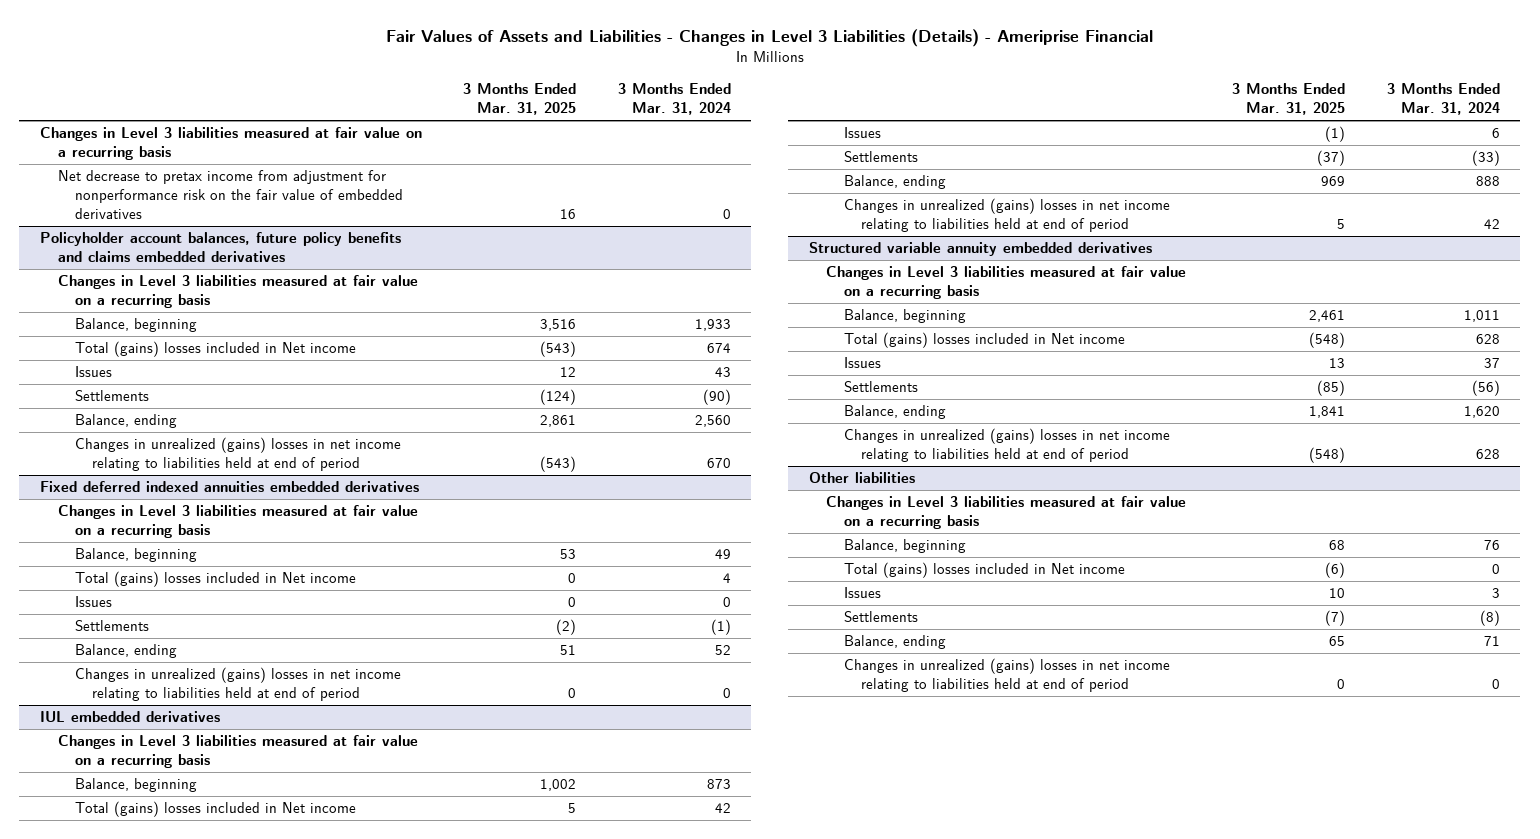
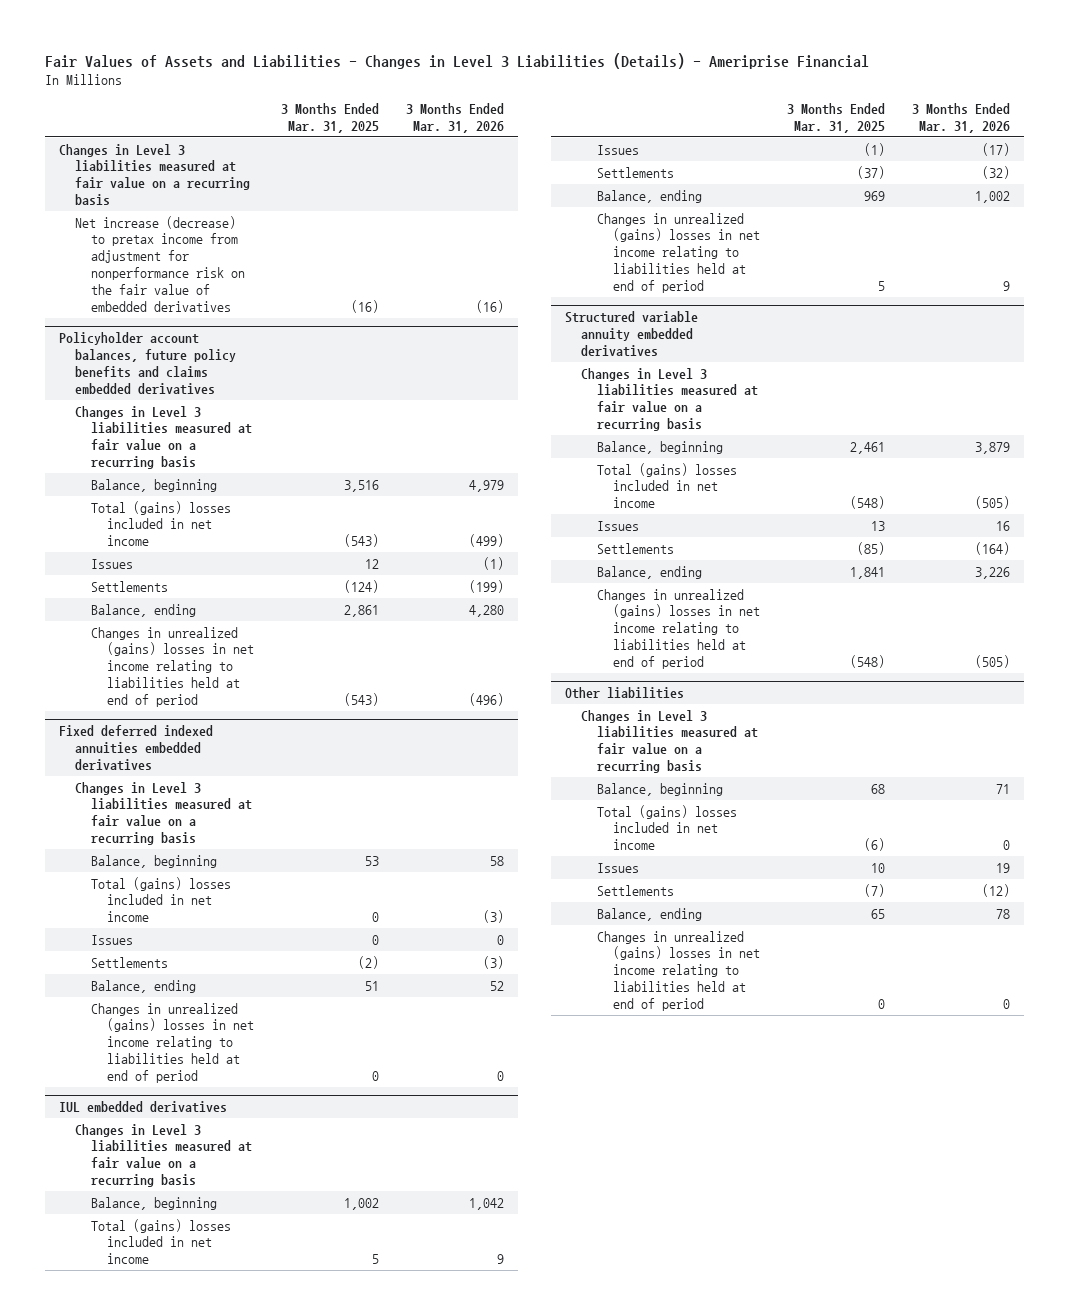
[617,83,731,116] 3 Months Ended Mar. 31, 2024 -> none
none -> [406,102,505,133] 3 Months Ended Mar. 31, 2026
[57,170,403,219] Net decrease to pretax income from adjustment for nonperformance risk on the fair value of embedded derivatives -> [74,215,246,312] Net increase (decrease) to pretax income from adjustment for nonperformance risk on the fair value of embedded derivatives
[560,208,577,219] 16 -> [351,299,380,313] (16)
[74,341,356,358] Total (gains) losses included in Net income -> [91,500,232,547] Total (gains) losses included in net income
[74,571,356,588] Total (gains) losses included in Net income -> [91,876,232,923] Total (gains) losses included in net income
[74,801,356,818] Total (gains) losses included in Net income -> [91,1218,232,1265] Total (gains) losses included in net income
[843,332,1125,349] Total (gains) losses included in Net income -> [596,462,737,509] Total (gains) losses included in net income
[843,562,1125,579] Total (gains) losses included in Net income -> [596,804,737,851] Total (gains) losses included in net income

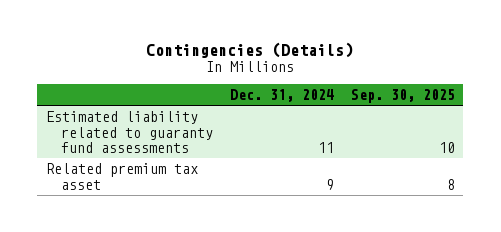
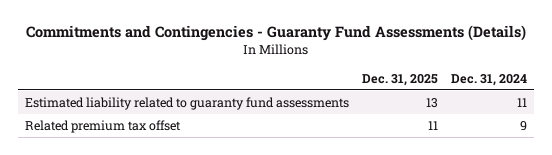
[146,41,354,58] Contingencies (Details) -> [25,25,526,42] Commitments and Contingencies - Guaranty Fund Assessments (Details)
[350,88,455,103] Sep. 30, 2025 -> none
none -> [361,73,438,86] Dec. 31, 2025
[45,163,198,190] Related premium tax asset -> [24,120,181,134] Related premium tax offset

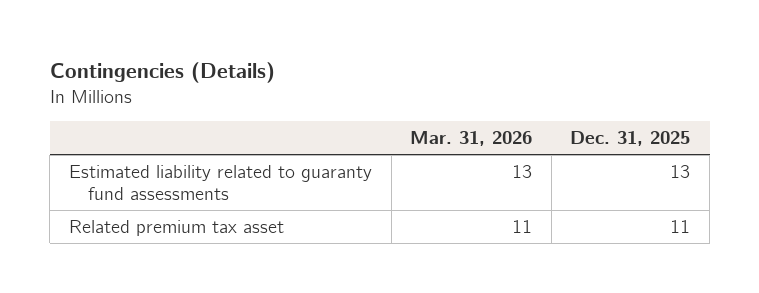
[25,25,526,42] Commitments and Contingencies - Guaranty Fund Assessments (Details) -> [49,62,275,84] Contingencies (Details)
[451,73,528,86] Dec. 31, 2024 -> none
none -> [410,131,533,147] Mar. 31, 2026
[24,120,181,134] Related premium tax offset -> [68,219,284,236] Related premium tax asset

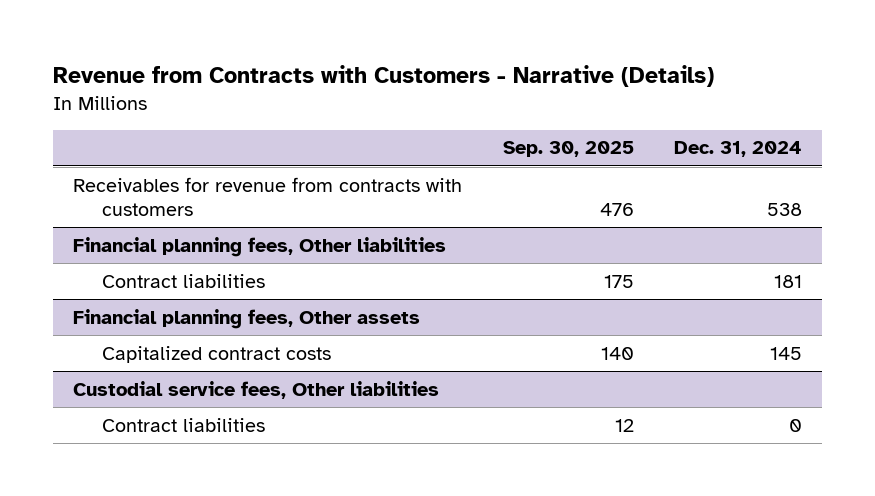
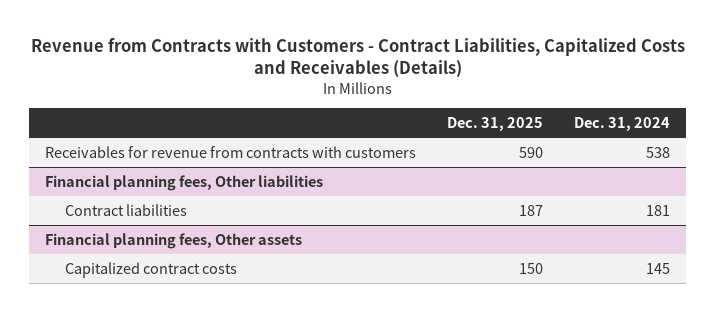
[52,65,714,88] Revenue from Contracts with Customers - Narrative (Details) -> [30,37,685,79] Revenue from Contracts with Customers - Contract Liabilities, Capitalized Costs and Receivables (Details)
[502,141,634,158] Sep. 30, 2025 -> none
none -> [447,116,544,131] Dec. 31, 2025
[73,380,440,399] Custodial service fees, Other liabilities -> none
[101,417,265,432] Contract liabilities -> none

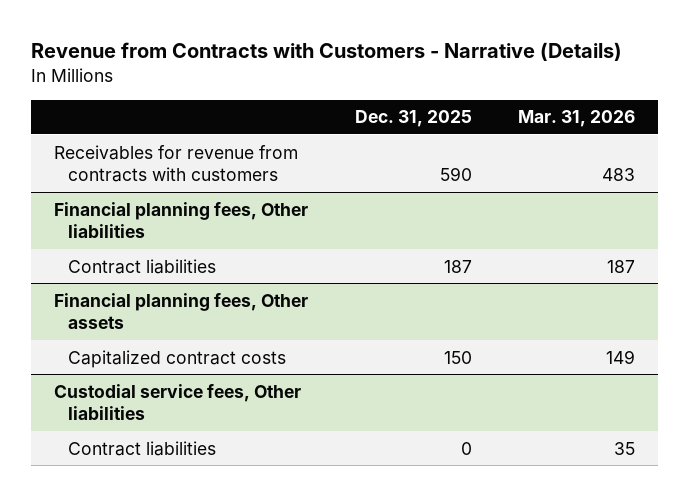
[30,37,685,79] Revenue from Contracts with Customers - Contract Liabilities, Capitalized Costs and Receivables (Details) -> [31,42,623,62] Revenue from Contracts with Customers - Narrative (Details)
[574,116,671,131] Dec. 31, 2024 -> none
none -> [518,110,636,128] Mar. 31, 2026
none -> [54,383,302,420] Custodial service fees, Other liabilities
none -> [67,440,216,456] Contract liabilities

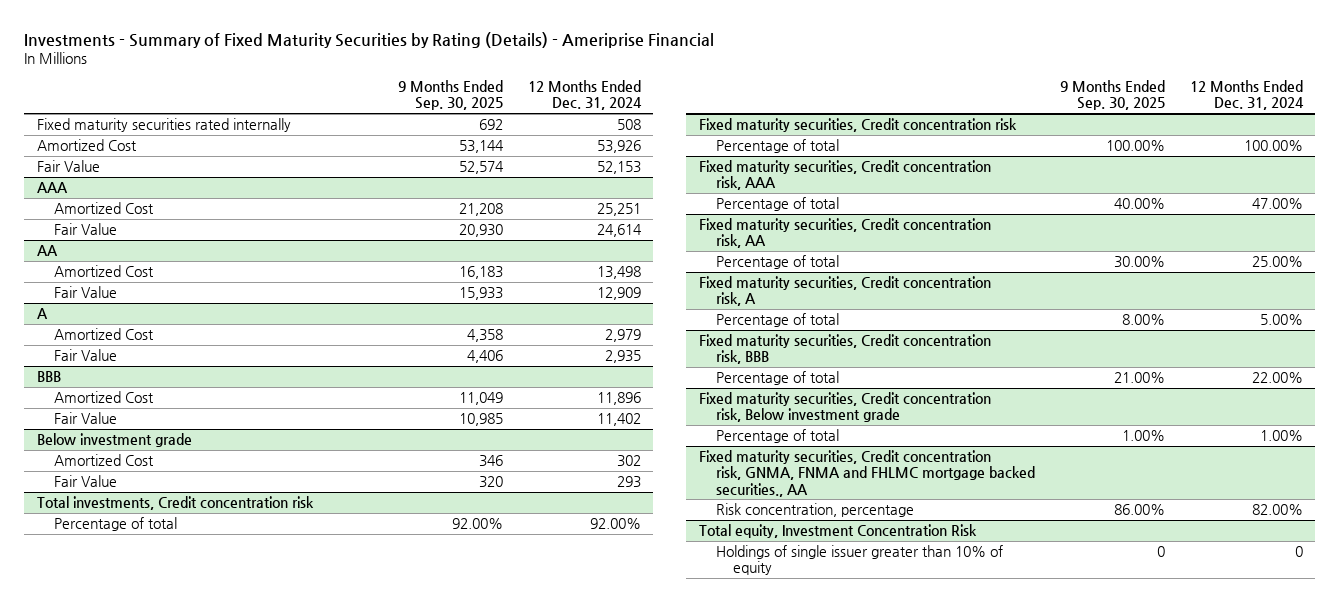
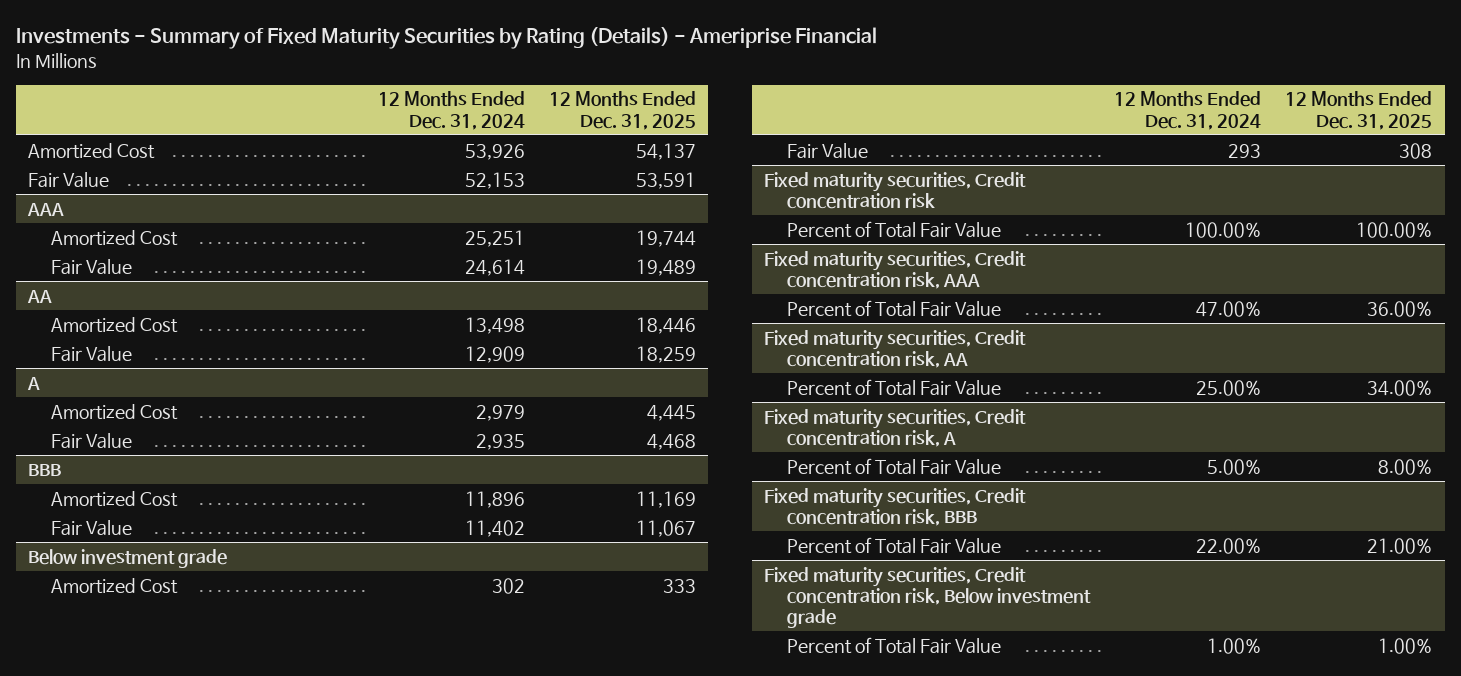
[397,80,503,111] 9 Months Ended Sep. 30, 2025 -> none
none -> [549,91,697,130] 12 Months Ended Dec. 31, 2025
[36,117,291,132] Fixed maturity securities rated internally -> none
[36,495,314,510] Total investments, Credit concentration risk -> none
[53,516,177,531] Percentage of total -> none
[715,138,839,153] Percentage of total -> [786,220,1001,238] Percent of Total Fair Value
[715,196,839,211] Percentage of total -> [786,299,1001,317] Percent of Total Fair Value
[715,254,839,269] Percentage of total -> [786,378,1001,396] Percent of Total Fair Value
[715,312,839,327] Percentage of total -> [786,457,1001,475] Percent of Total Fair Value
[715,370,839,385] Percentage of total -> [786,536,1001,554] Percent of Total Fair Value
[698,449,1035,497] Fixed maturity securities, Credit concentration risk, GNMA, FNMA and FHLMC mortgage backed securities., AA -> none
[715,502,914,517] Risk concentration, percentage -> none
[698,523,977,538] Total equity, Investment Concentration Risk -> none
[715,544,1003,576] Holdings of single issuer greater than 10% of equity -> none
[715,428,839,443] Percentage of total -> [786,636,1001,654] Percent of Total Fair Value

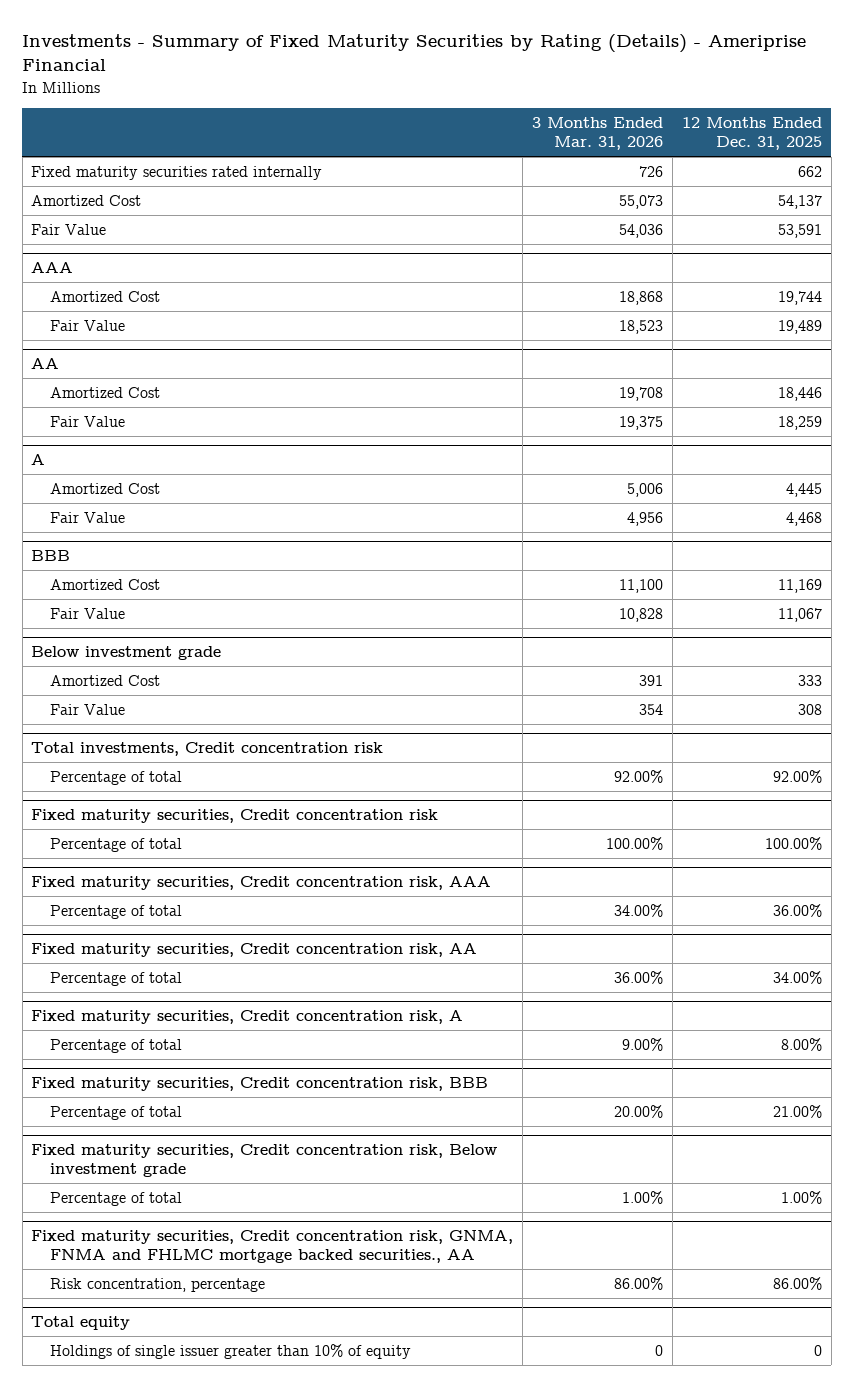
[377,91,525,130] 12 Months Ended Dec. 31, 2024 -> none
none -> [532,117,664,151] 3 Months Ended Mar. 31, 2026
none -> [31,165,323,180] Fixed maturity securities rated internally
none -> [31,742,384,757] Total investments, Credit concentration risk
none -> [50,770,183,785] Percentage of total
[786,220,1001,238] Percent of Total Fair Value -> [50,837,183,852] Percentage of total
[786,299,1001,317] Percent of Total Fair Value -> [50,904,183,919] Percentage of total
[786,378,1001,396] Percent of Total Fair Value -> [50,971,183,986] Percentage of total
[786,457,1001,475] Percent of Total Fair Value -> [50,1038,183,1053] Percentage of total
[786,536,1001,554] Percent of Total Fair Value -> [50,1105,183,1120] Percentage of total
[786,636,1001,654] Percent of Total Fair Value -> [50,1191,183,1206] Percentage of total
none -> [31,1230,514,1264] Fixed maturity securities, Credit concentration risk, GNMA, FNMA and FHLMC mortgage backed securities., AA
none -> [50,1277,266,1292] Risk concentration, percentage
none -> [31,1316,131,1331] Total equity
none -> [50,1343,412,1359] Holdings of single issuer greater than 10% of equity

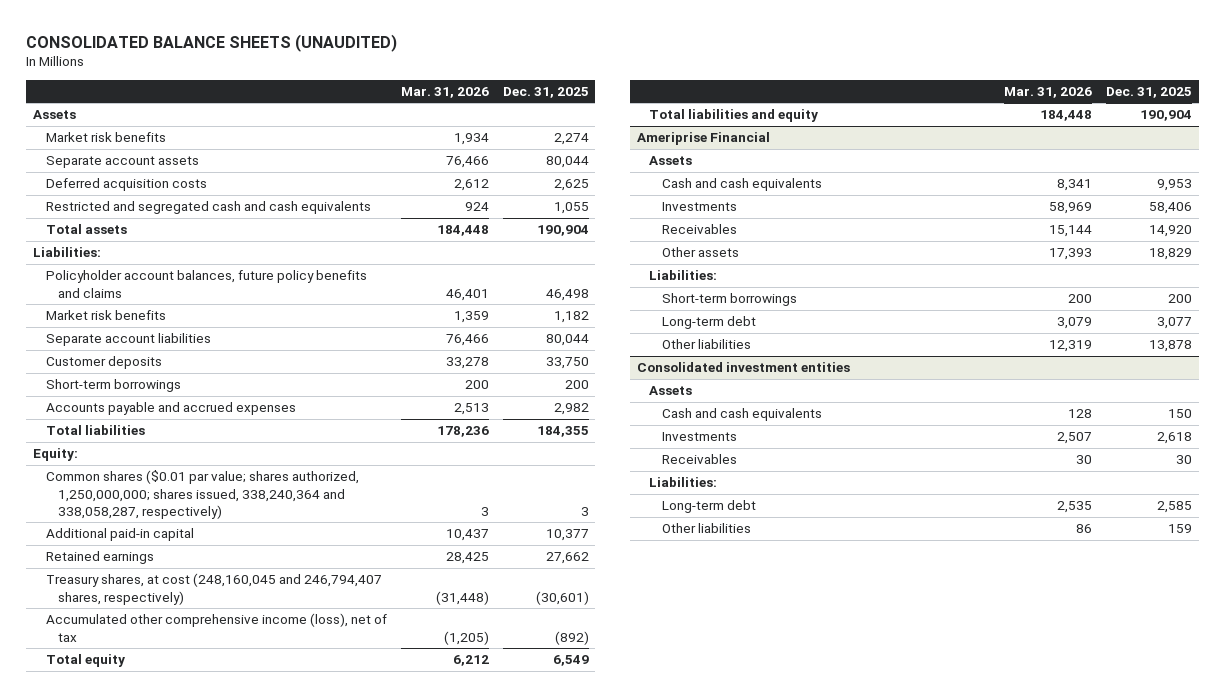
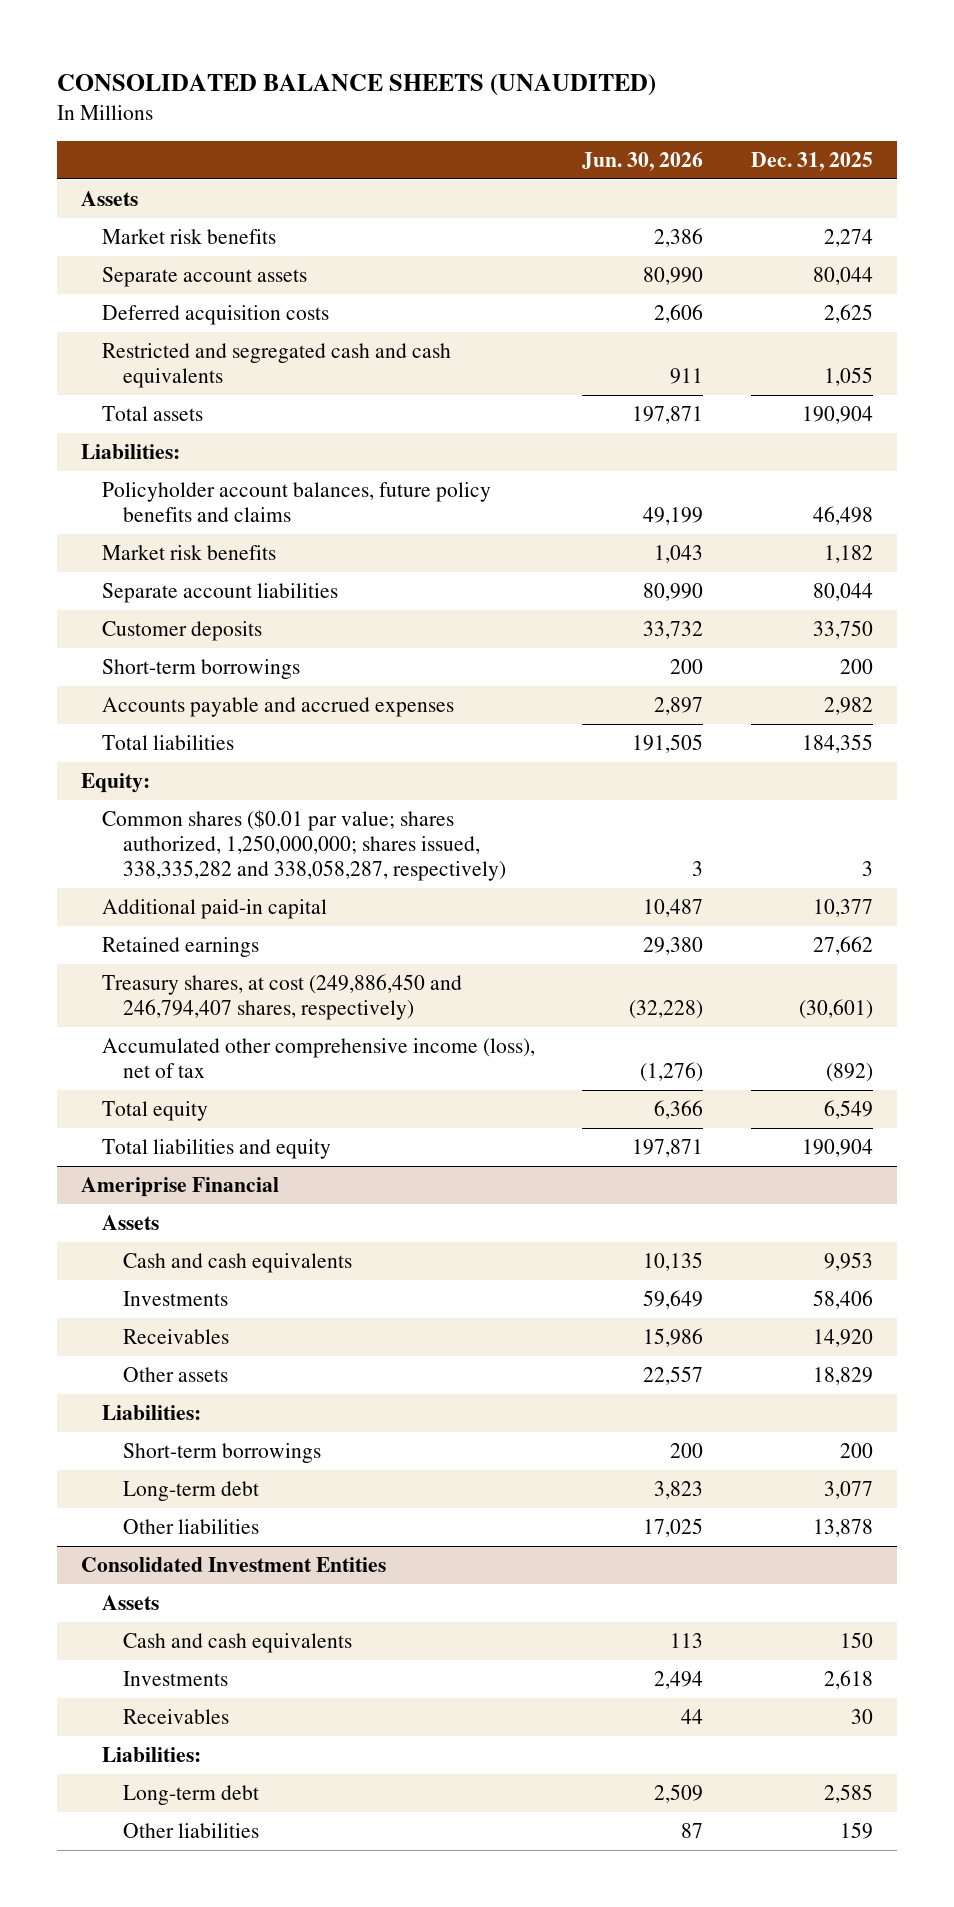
[400,86,489,98] Mar. 31, 2026 -> none
none -> [582,151,704,171] Jun. 30, 2026
[45,470,359,519] Common shares ($0.01 par value; shares authorized, 1,250,000,000; shares issued, 338,240,364 and 338,058,287, respectively) -> [101,810,506,882] Common shares ($0.01 par value; shares authorized, 1,250,000,000; shares issued, 338,335,282 and 338,058,287, respectively)
[45,573,382,605] Treasury shares, at cost (248,160,045 and 246,794,407 shares, respectively) -> [101,974,462,1021] Treasury shares, at cost (249,886,450 and 246,794,407 shares, respectively)
[636,362,850,373] Consolidated investment entities -> [80,1557,386,1573] Consolidated Investment Entities

